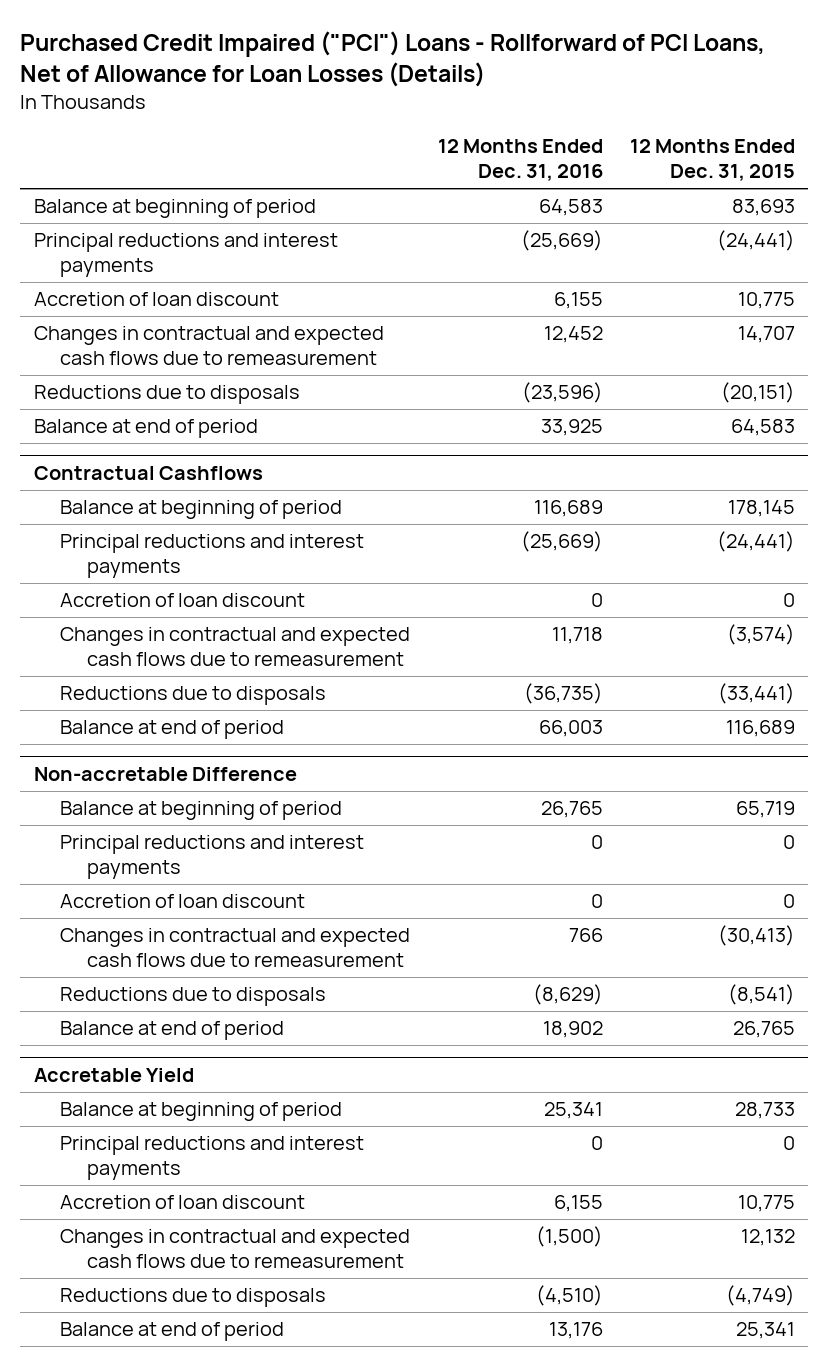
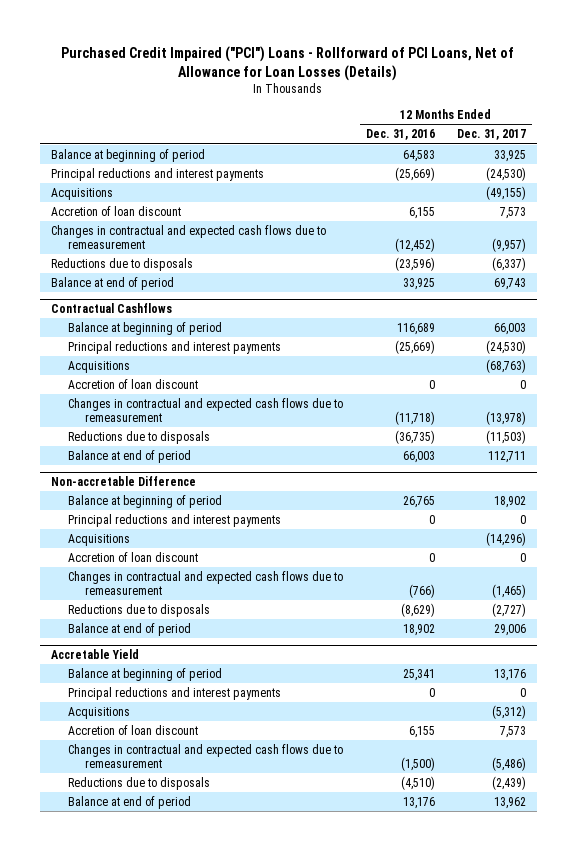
[629,139,795,182] 12 Months Ended Dec. 31, 2015 -> none
none -> [457,129,527,141] Dec. 31, 2017
none -> [50,187,113,200] Acquisitions
[543,326,603,344] 12,452 -> [394,237,435,252] (12,452)
none -> [68,360,131,373] Acquisitions
[551,627,603,645] 11,718 -> [394,410,435,425] (11,718)
none -> [68,533,131,546] Acquisitions
[568,928,603,943] 766 -> [408,583,435,598] (766)
none -> [68,706,131,719] Acquisitions

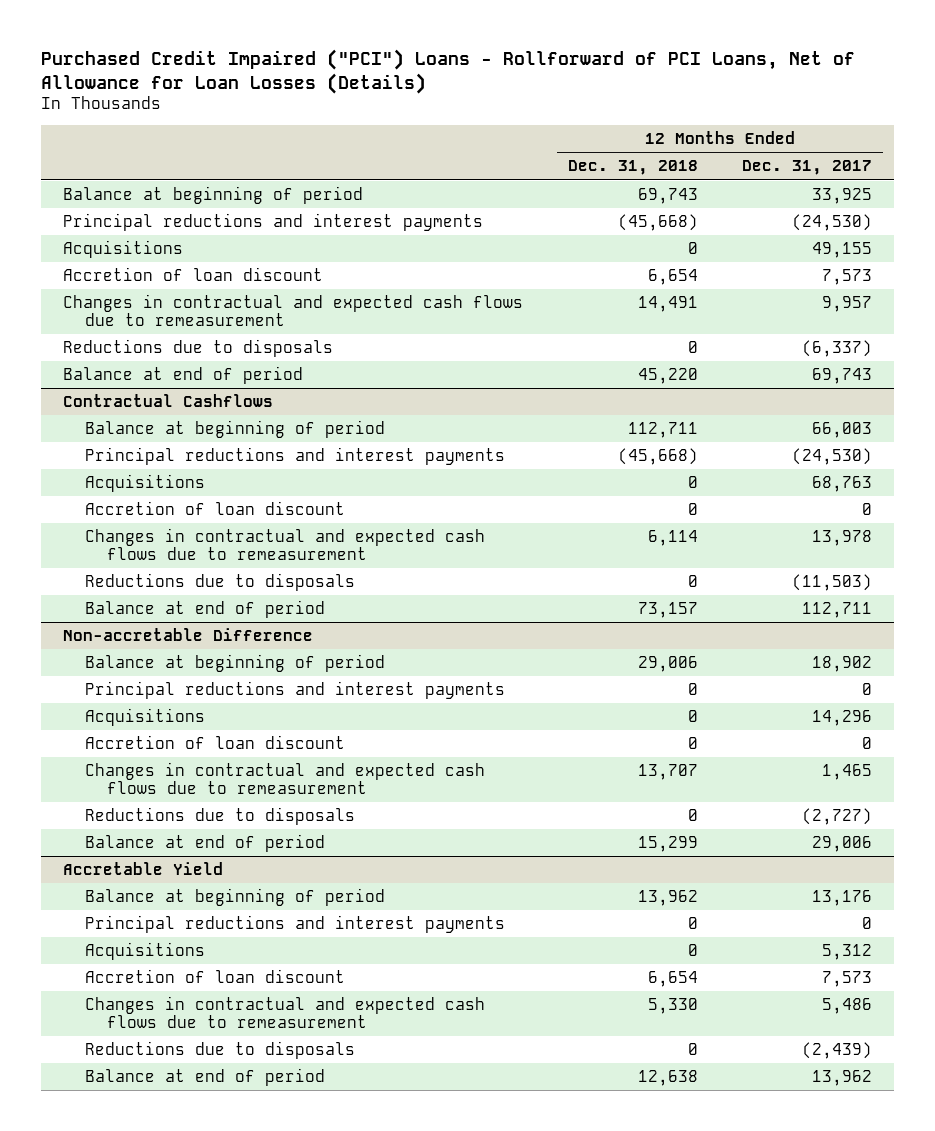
[365,129,435,141] Dec. 31, 2016 -> none
none -> [567,160,698,176] Dec. 31, 2018
[486,185,527,200] (49,155) -> [811,242,872,259] 49,155
[492,237,527,252] (9,957) -> [821,296,872,313] 9,957
[486,358,527,373] (68,763) -> [811,476,872,493] 68,763
[486,410,527,425] (13,978) -> [811,530,872,547] 13,978
[486,531,527,546] (14,296) -> [811,710,872,727] 14,296
[492,583,527,598] (1,465) -> [821,764,872,781] 1,465
[492,704,527,719] (5,312) -> [821,944,872,961] 5,312
[492,756,527,771] (5,486) -> [821,998,872,1015] 5,486

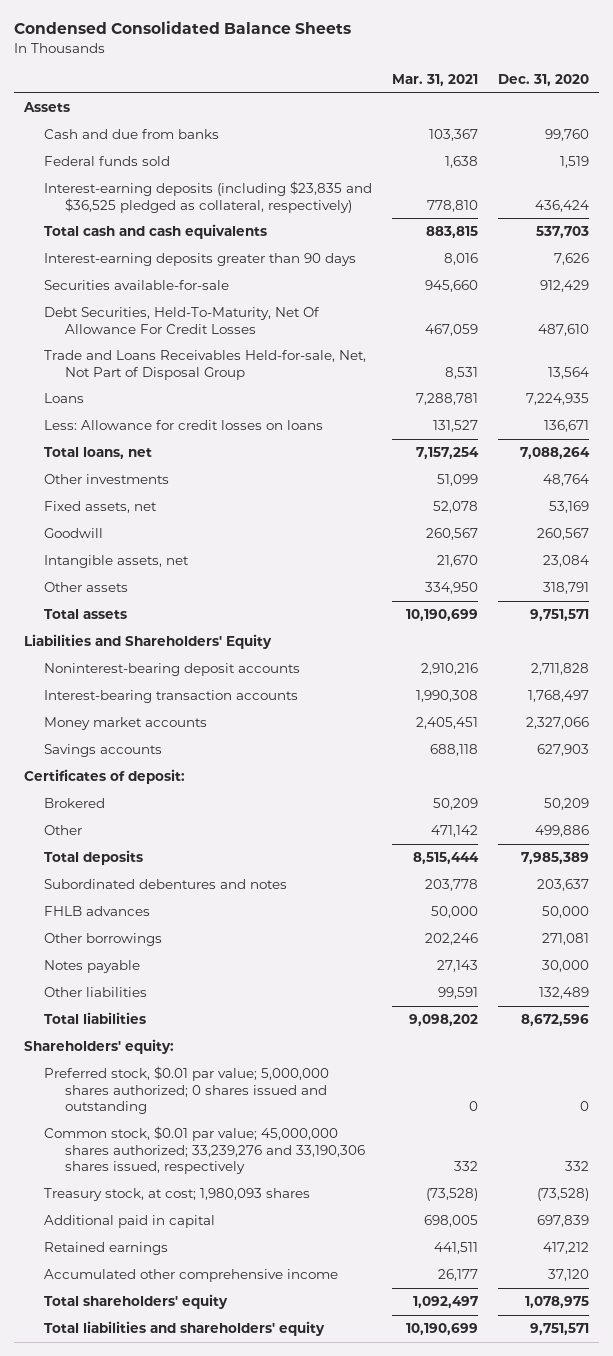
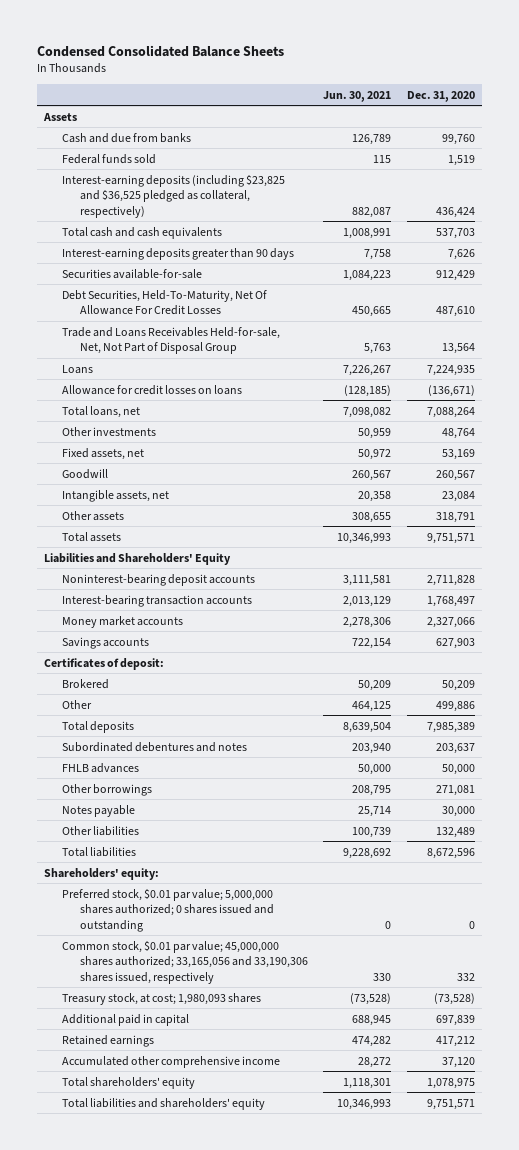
[392,74,479,87] Mar. 31, 2021 -> none
none -> [323,90,392,102] Jun. 30, 2021
[44,181,373,213] Interest-earning deposits (including $23,835 and $36,525 pledged as collateral, respectively) -> [62,174,286,218] Interest-earning deposits (including $23,825 and $36,525 pledged as collateral, respectively)
[44,420,324,431] Less: Allowance for credit losses on loans -> [62,384,243,395] Allowance for credit losses on loans
[544,420,590,433] 136,671 -> [427,384,475,397] (136,671)
[44,1126,366,1175] Common stock, $0.01 par value; 45,000,000 shares authorized; 33,239,276 and 33,190,306 shares issued, respectively -> [62,940,308,984] Common stock, $0.01 par value; 45,000,000 shares authorized; 33,165,056 and 33,190,306 shares issued, respectively

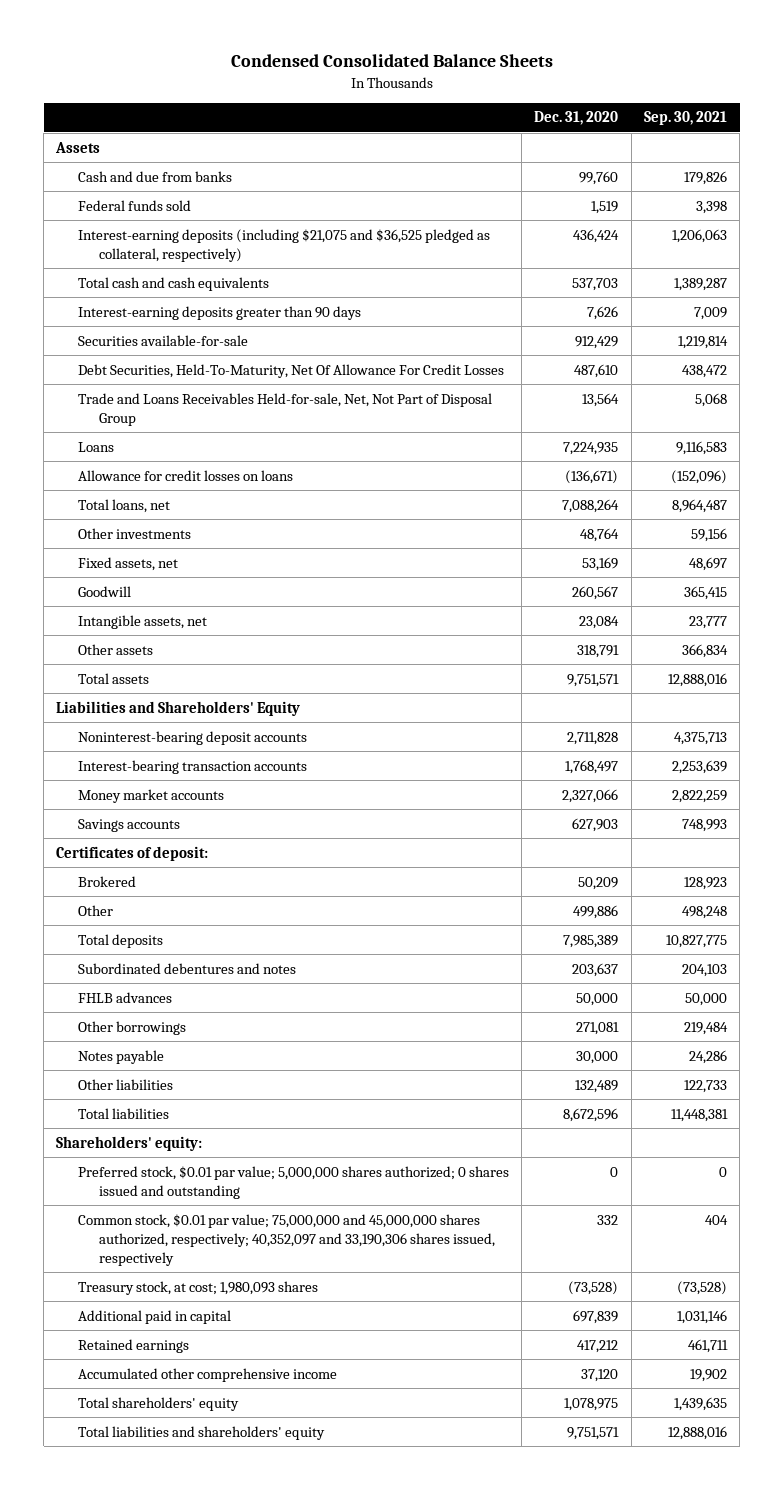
[323,90,392,102] Jun. 30, 2021 -> none
none -> [643,111,727,126] Sep. 30, 2021
[62,174,286,218] Interest-earning deposits (including $23,825 and $36,525 pledged as collateral, respectively) -> [77,228,490,262] Interest-earning deposits (including $21,075 and $36,525 pledged as collateral, respectively)
[62,940,308,984] Common stock, $0.01 par value; 45,000,000 shares authorized; 33,165,056 and 33,190,306 shares issued, respectively -> [77,1213,496,1266] Common stock, $0.01 par value; 75,000,000 and 45,000,000 shares authorized, respectively; 40,352,097 and 33,190,306 shares issued, respectively

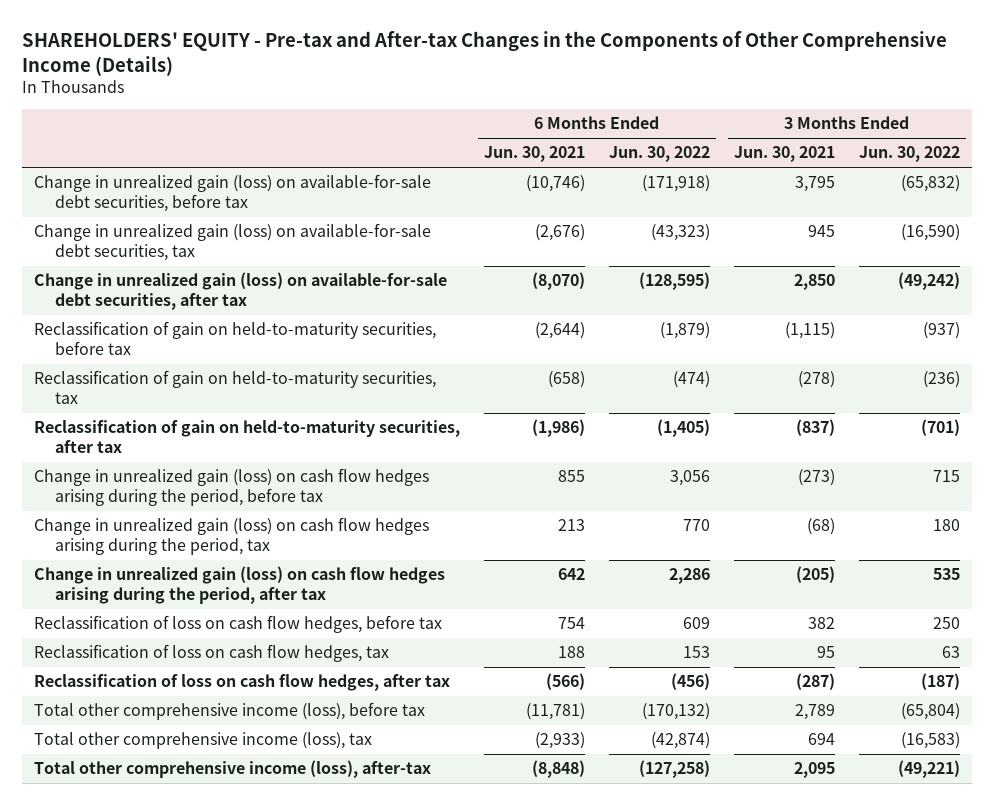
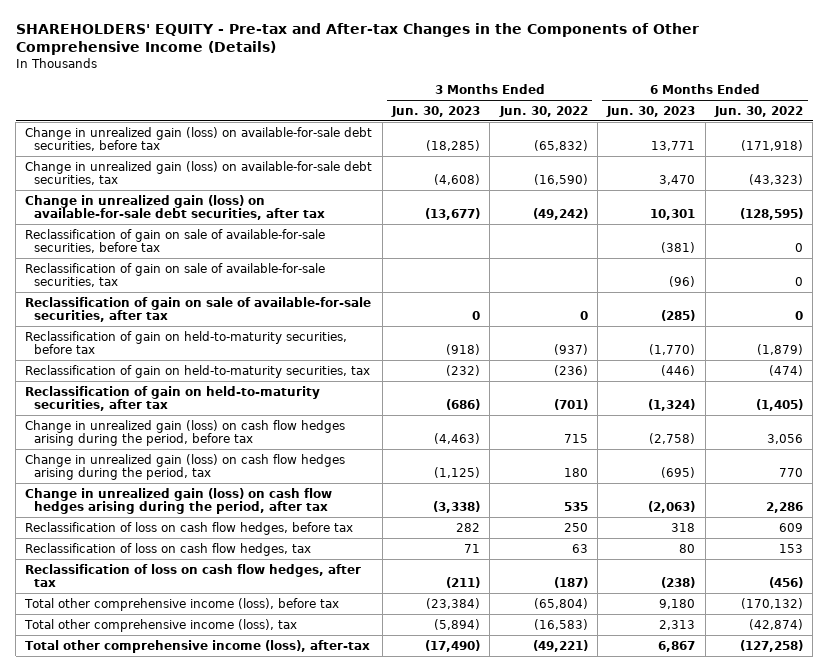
[484,146,586,163] Jun. 30, 2021 -> none
[734,146,836,163] Jun. 30, 2021 -> none
none -> [390,105,480,117] Jun. 30, 2023
none -> [606,105,696,117] Jun. 30, 2023
none -> [25,228,326,254] Reclassification of gain on sale of available-for-sale securities, before tax
none -> [25,262,326,288] Reclassification of gain on sale of available-for-sale securities, tax
none -> [25,296,372,323] Reclassification of gain on sale of available-for-sale securities, after tax

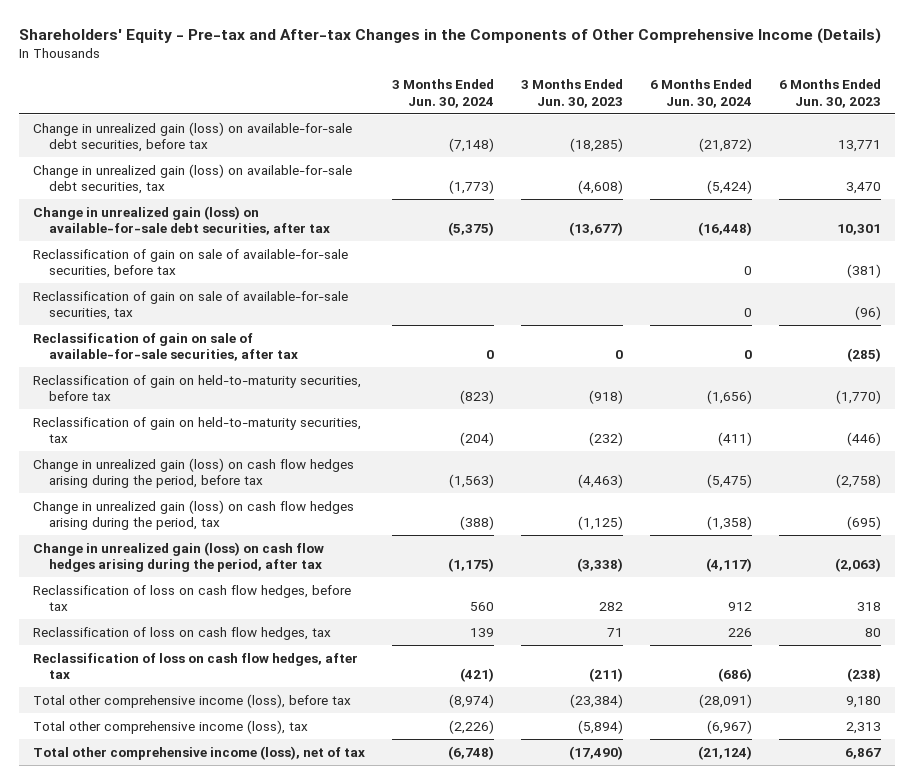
[15,22,699,56] SHAREHOLDERS' EQUITY - Pre-tax and After-tax Changes in the Components of Other Comprehensive Income (Details) -> [19,28,882,45] Shareholders' Equity - Pre-tax and After-tax Changes in the Components of Other Comprehensive Income (Details)
[498,105,588,117] Jun. 30, 2022 -> none
[713,105,803,117] Jun. 30, 2022 -> none
none -> [392,79,495,108] 3 Months Ended Jun. 30, 2024
none -> [650,79,753,108] 6 Months Ended Jun. 30, 2024
[25,385,321,412] Reclassification of gain on held-to-maturity securities, after tax -> none
[25,639,371,653] Total other comprehensive income (loss), after-tax -> [32,745,365,760] Total other comprehensive income (loss), net of tax

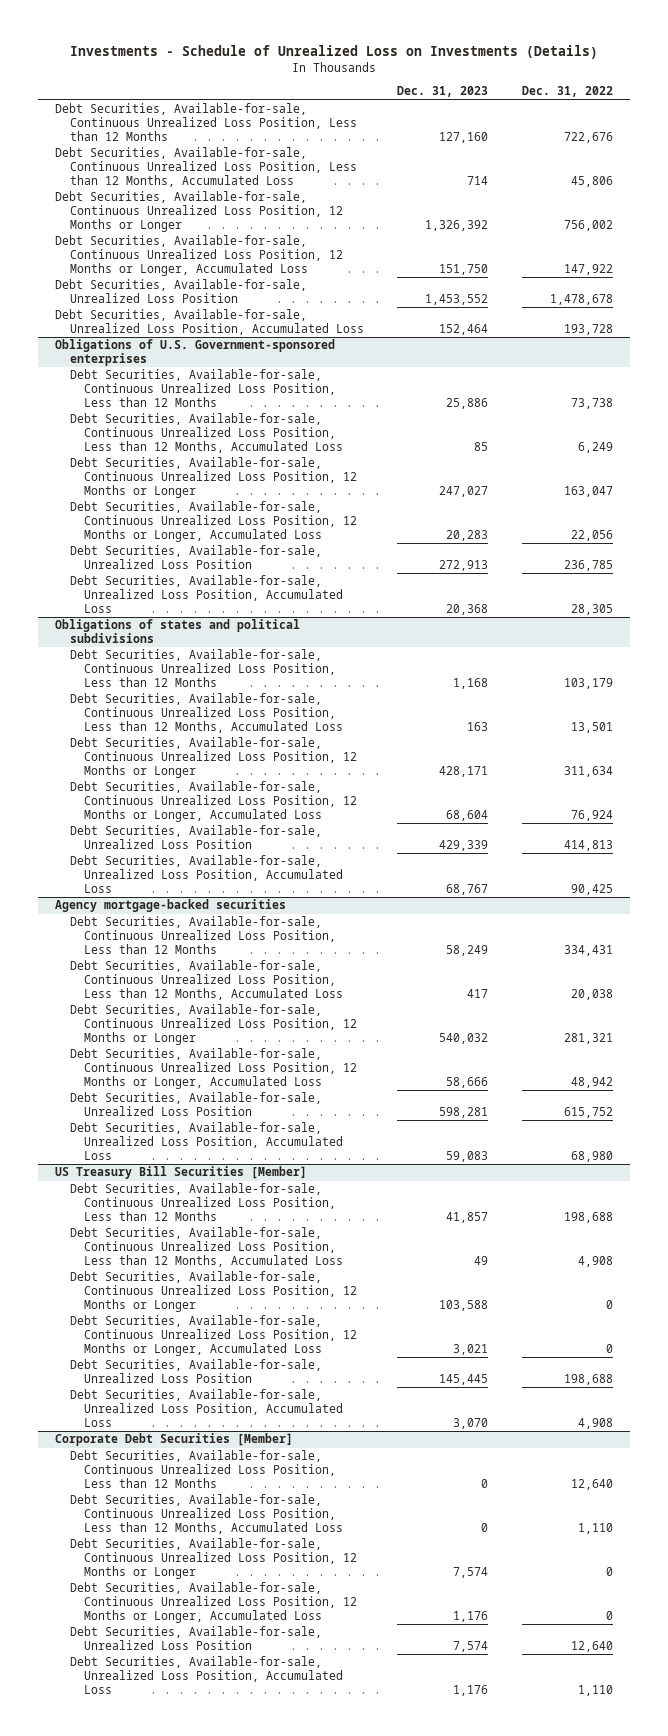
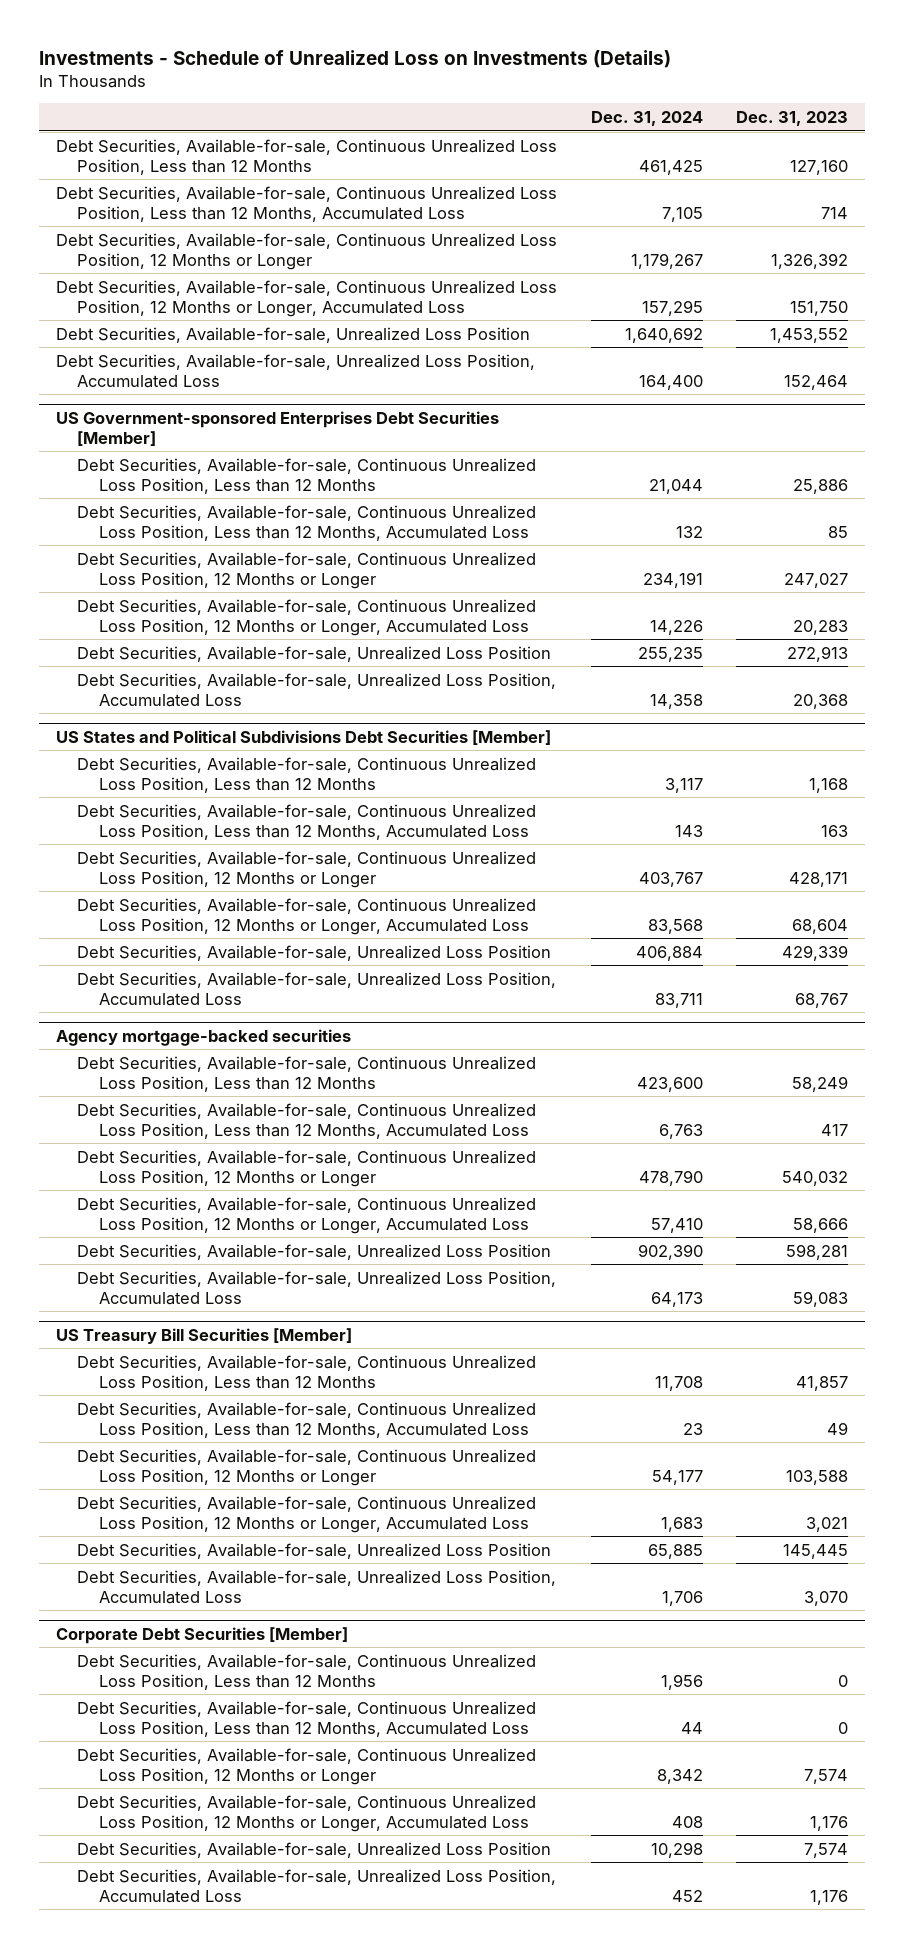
[522,86,614,98] Dec. 31, 2022 -> none
none -> [590,110,703,126] Dec. 31, 2024
[55,339,336,367] Obligations of U.S. Government-sponsored enterprises -> [55,410,499,446] US Government-sponsored Enterprises Debt Securities [Member]
[55,619,301,644] Obligations of states and political subdivisions -> [55,729,551,745] US States and Political Subdivisions Debt Securities [Member]

